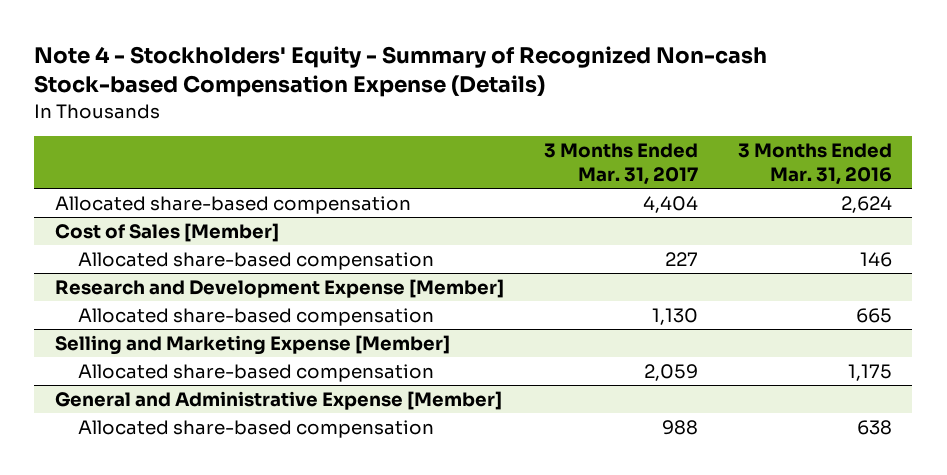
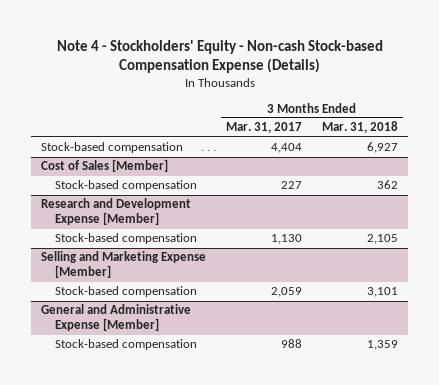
[34,46,768,98] Note 4 - Stockholders' Equity - Summary of Recognized Non-cash Stock-based Compensation Expense (Details) -> [56,39,383,73] Note 4 - Stockholders' Equity - Non-cash Stock-based Compensation Expense (Details)
[738,143,893,185] 3 Months Ended Mar. 31, 2016 -> none
none -> [322,121,399,134] Mar. 31, 2018
[54,195,411,214] Allocated share-based compensation -> [41,142,184,154] Stock-based compensation
[78,251,435,270] Allocated share-based compensation -> [55,180,198,192] Stock-based compensation
[78,307,435,326] Allocated share-based compensation -> [55,233,198,245] Stock-based compensation
[78,363,435,382] Allocated share-based compensation -> [55,286,198,298] Stock-based compensation
[78,419,435,438] Allocated share-based compensation -> [55,339,198,351] Stock-based compensation

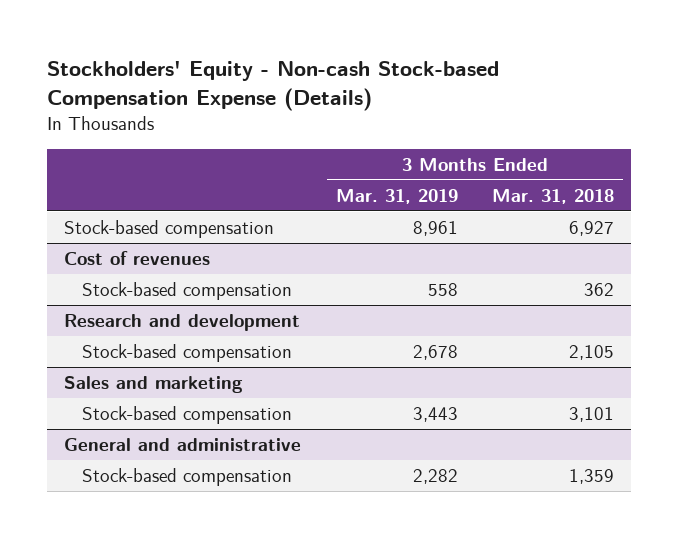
[56,39,383,73] Note 4 - Stockholders' Equity - Non-cash Stock-based Compensation Expense (Details) -> [47,61,500,112] Stockholders' Equity - Non-cash Stock-based Compensation Expense (Details)
[226,122,303,134] Mar. 31, 2017 -> none
none -> [335,188,458,204] Mar. 31, 2019
[41,159,169,173] Cost of Sales [Member] -> [64,250,211,265] Cost of revenues
[41,198,192,226] Research and Development Expense [Member] -> [64,313,301,331] Research and development
[41,251,207,279] Selling and Marketing Expense [Member] -> [64,375,244,393] Sales and marketing
[41,304,192,332] General and Administrative Expense [Member] -> [64,437,302,451] General and administrative

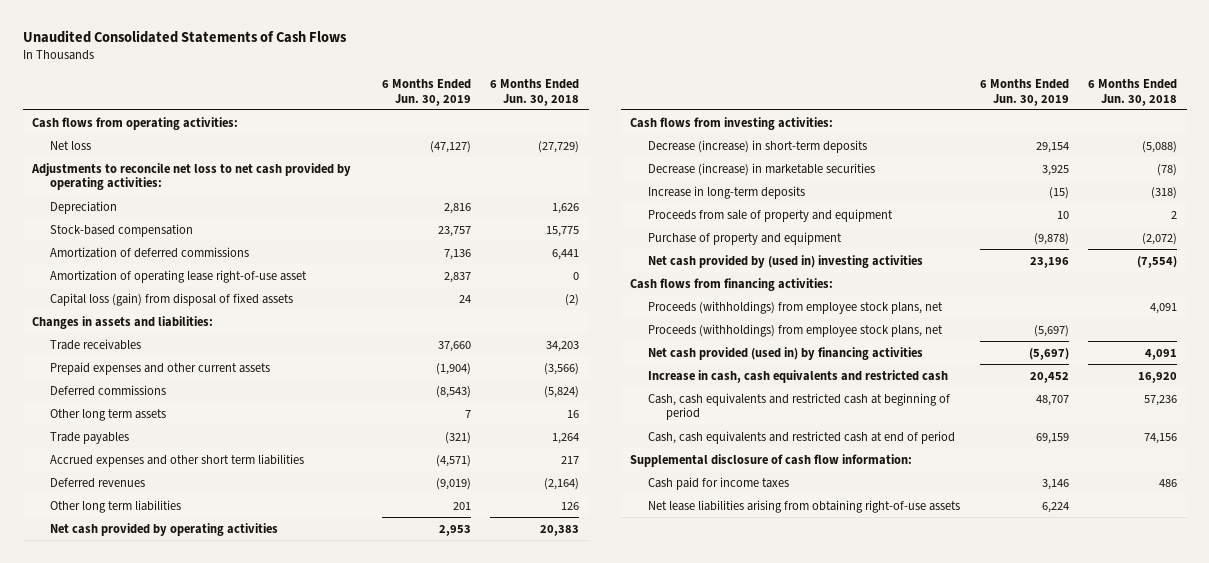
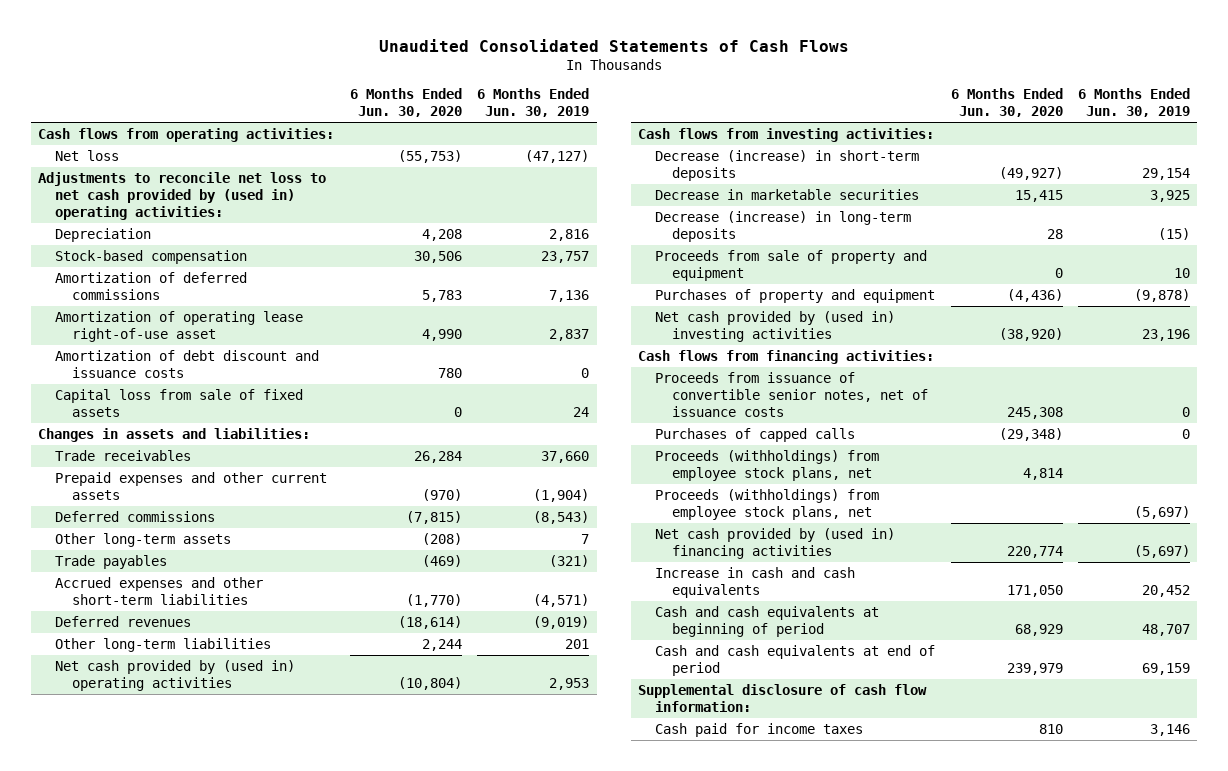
[490,78,580,106] 6 Months Ended Jun. 30, 2018 -> none
none -> [350,88,463,118] 6 Months Ended Jun. 30, 2020
[31,162,352,191] Adjustments to reconcile net loss to net cash provided by operating activities: -> [38,171,327,221] Adjustments to reconcile net loss to net cash provided by (used in) operating activities:
none -> [55,349,320,378] Amortization of debt discount and issuance costs
[50,292,294,306] Capital loss (gain) from disposal of fixed assets -> [55,388,304,417] Capital loss from sale of fixed assets
[50,408,167,421] Other long term assets -> [55,532,232,547] Other long-term assets
[50,453,305,467] Accrued expenses and other short term liabilities -> [55,576,264,605] Accrued expenses and other short-term liabilities
[50,499,182,513] Other long term liabilities -> [55,637,272,652] Other long-term liabilities
[50,522,279,536] Net cash provided by operating activities -> [55,659,296,691] Net cash provided by (used in) operating activities
[648,162,876,176] Decrease (increase) in marketable securities -> [655,188,920,200] Decrease in marketable securities
[648,185,806,199] Increase in long-term deposits -> [655,210,912,242] Decrease (increase) in long-term deposits
[648,231,843,245] Purchase of property and equipment -> [655,288,936,303] Purchases of property and equipment
none -> [655,371,929,418] Proceeds from issuance of convertible senior notes, net of issuance costs
none -> [655,427,856,442] Purchases of capped calls
[648,346,924,360] Net cash provided (used in) by financing activities -> [655,527,896,559] Net cash provided by (used in) financing activities
[648,369,949,383] Increase in cash, cash equivalents and restricted cash -> [655,566,856,598] Increase in cash and cash equivalents
[648,392,951,421] Cash, cash equivalents and restricted cash at beginning of period -> [655,605,880,637] Cash and cash equivalents at beginning of period
[648,430,956,444] Cash, cash equivalents and restricted cash at end of period -> [655,644,936,676] Cash and cash equivalents at end of period
[648,499,961,513] Net lease liabilities arising from obtaining right-of-use assets -> none

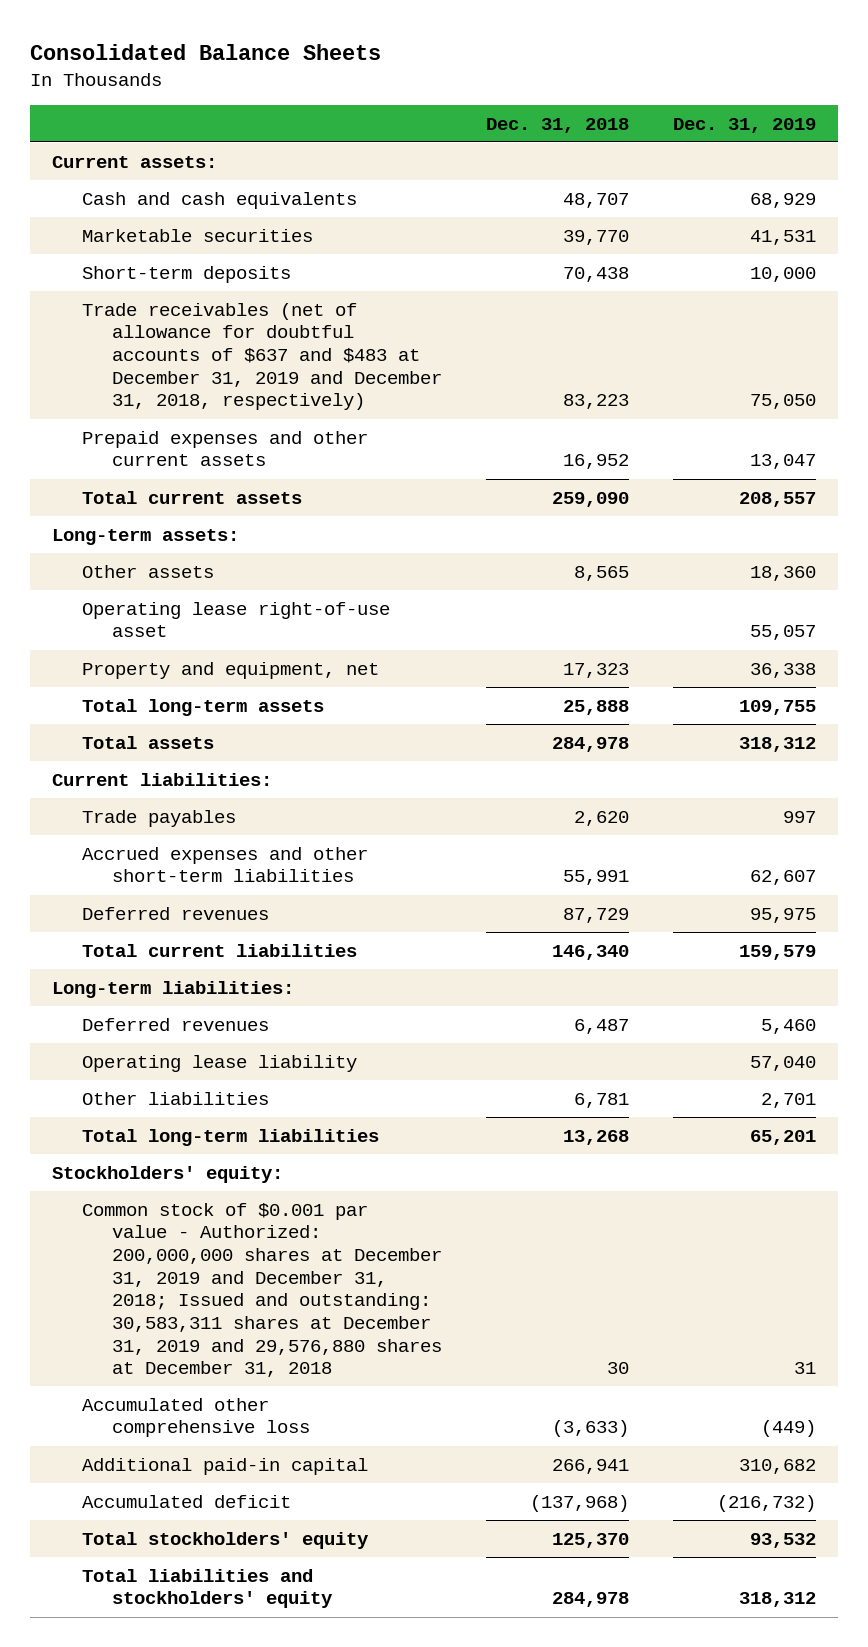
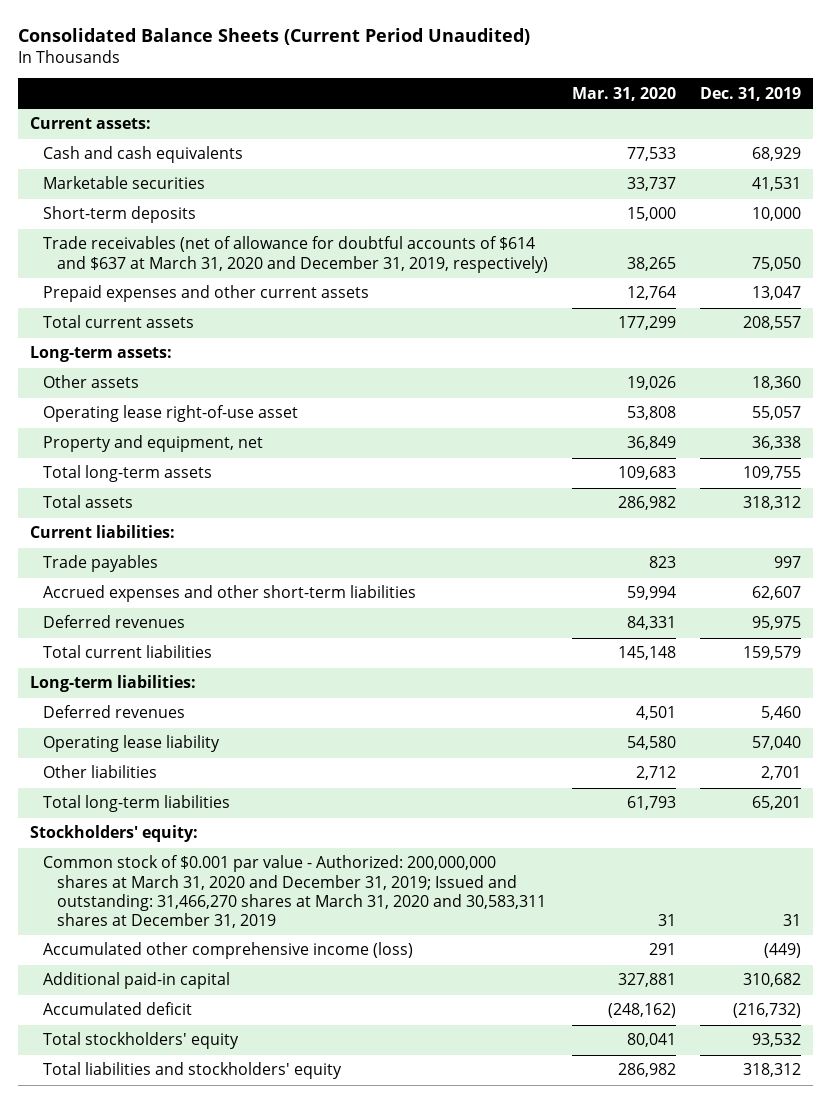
[30,43,382,60] Consolidated Balance Sheets -> [18,27,531,45] Consolidated Balance Sheets (Current Period Unaudited)
[486,117,630,133] Dec. 31, 2018 -> none
none -> [571,86,676,101] Mar. 31, 2020
[82,302,443,411] Trade receivables (net of allowance for doubtful accounts of $637 and $483 at December 31, 2019 and December 31, 2018, respectively) -> [43,236,548,273] Trade receivables (net of allowance for doubtful accounts of $614 and $637 at March 31, 2020 and December 31, 2019, respectively)
[82,1202,443,1378] Common stock of $0.001 par value - Authorized: 200,000,000 shares at December 31, 2019 and December 31, 2018; Issued and outstanding: 30,583,311 shares at December 31, 2019 and 29,576,880 shares at December 31, 2018 -> [43,855,546,928] Common stock of $0.001 par value - Authorized: 200,000,000 shares at March 31, 2020 and December 31, 2019; Issued and outstanding: 31,466,270 shares at March 31, 2020 and 30,583,311 shares at December 31, 2019
[82,1397,311,1438] Accumulated other comprehensive loss -> [43,942,414,960] Accumulated other comprehensive income (loss)

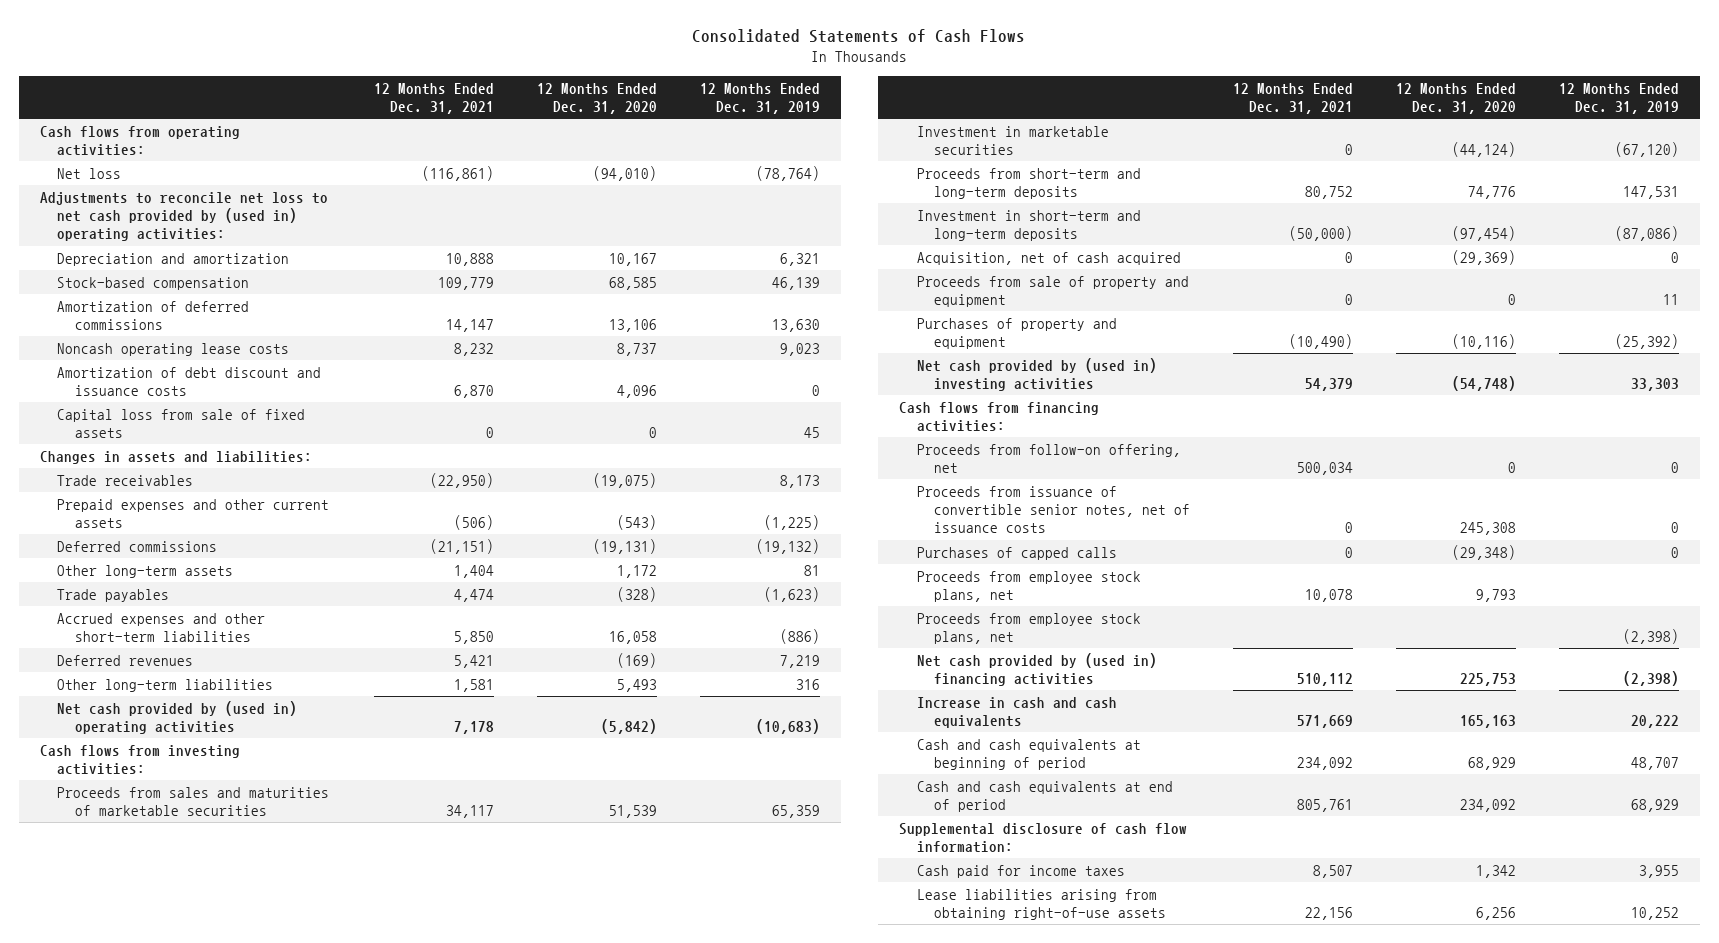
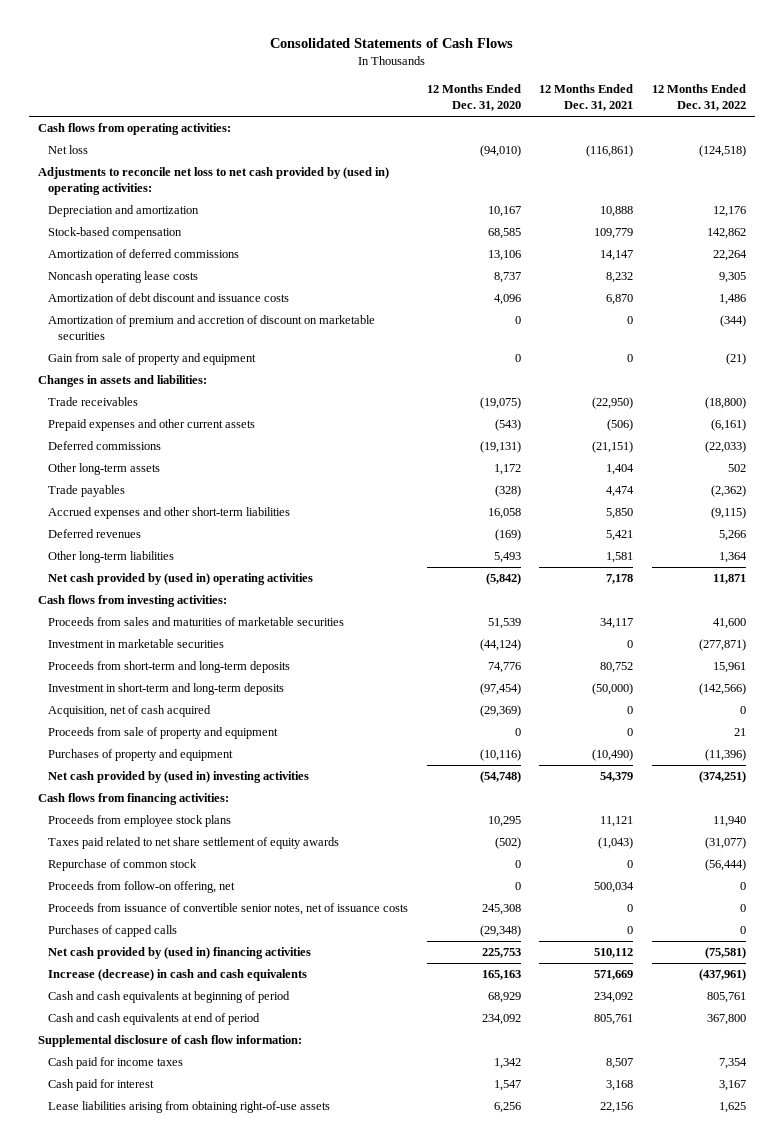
[699,82,820,114] 12 Months Ended Dec. 31, 2019 -> none
none -> [651,83,746,112] 12 Months Ended Dec. 31, 2022
none -> [48,315,376,341] Amortization of premium and accretion of discount on marketable securities
[57,408,306,438] Capital loss from sale of fixed assets -> [48,353,257,366] Gain from sale of property and equipment
none -> [48,815,232,828] Proceeds from employee stock plans
none -> [48,837,340,850] Taxes paid related to net share settlement of equity awards
none -> [48,859,198,872] Repurchase of common stock
[916,570,1141,602] Proceeds from employee stock plans, net -> none
[916,612,1141,644] Proceeds from employee stock plans, net -> none
[916,696,1117,728] Increase in cash and cash equivalents -> [48,969,308,982] Increase (decrease) in cash and cash equivalents
none -> [48,1079,155,1092] Cash paid for interest

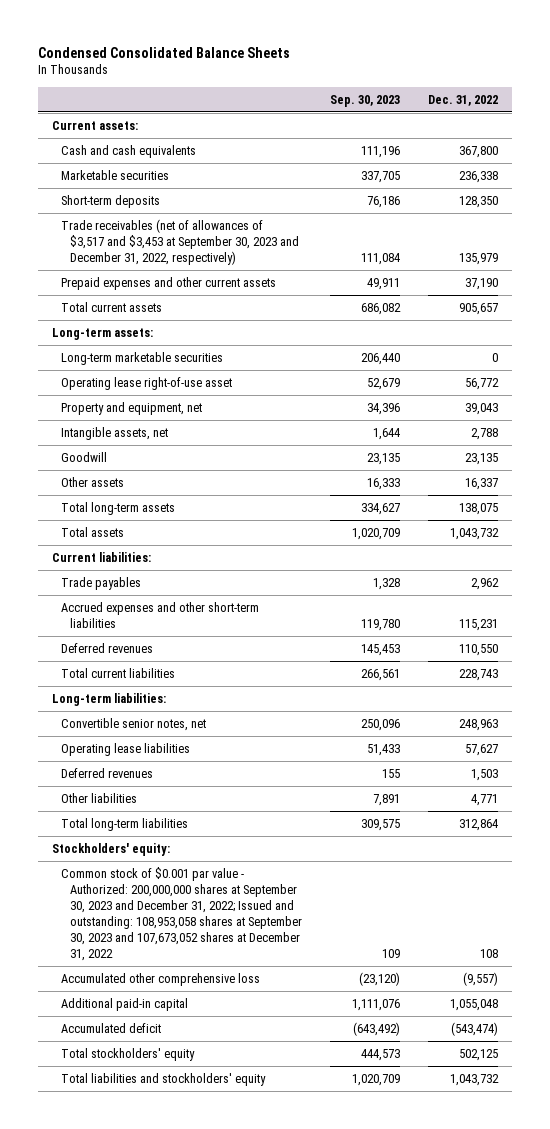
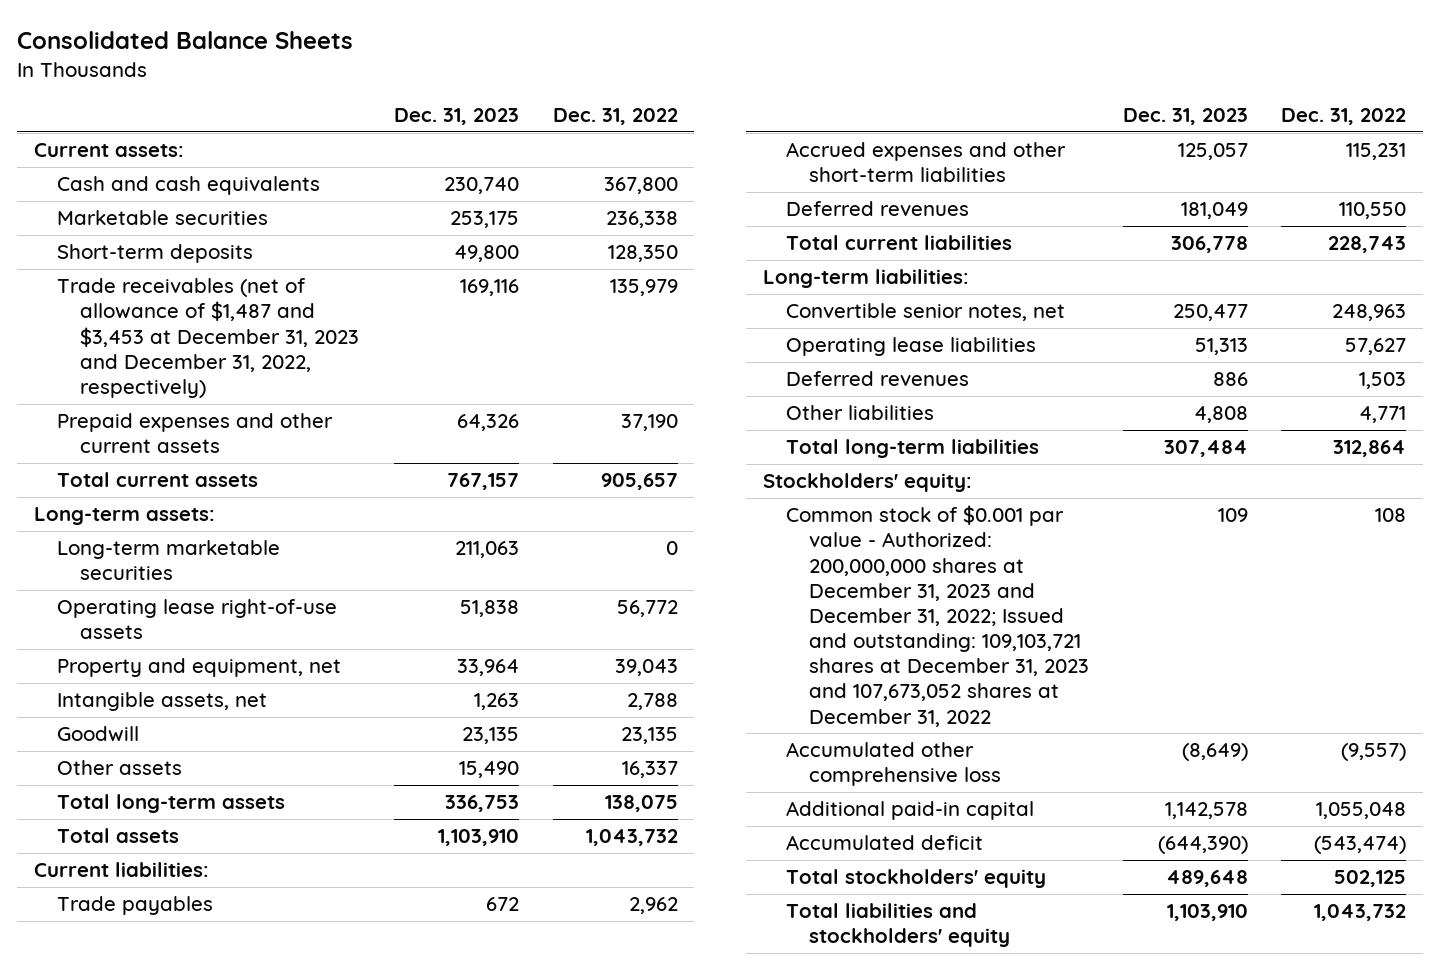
[38,46,291,58] Condensed Consolidated Balance Sheets -> [17,31,354,50] Consolidated Balance Sheets
[330,94,401,107] Sep. 30, 2023 -> none
none -> [393,108,519,126] Dec. 31, 2023
[61,219,300,266] Trade receivables (net of allowances of $3,517 and $3,453 at September 30, 2023 and December 31, 2022, respectively) -> [57,278,360,398] Trade receivables (net of allowance of $1,487 and $3,453 at December 31, 2023 and December 31, 2022, respectively)
[61,377,233,391] Operating lease right-of-use asset -> [57,599,338,640] Operating lease right-of-use assets
[61,867,303,962] Common stock of $0.001 par value - Authorized: 200,000,000 shares at September 30, 2023 and December 31, 2022; Issued and outstanding: 108,953,058 shares at September 30, 2023 and 107,673,052 shares at December 31, 2022 -> [785,505,1090,727] Common stock of $0.001 par value - Authorized: 200,000,000 shares at December 31, 2023 and December 31, 2022; Issued and outstanding: 109,103,721 shares at December 31, 2023 and 107,673,052 shares at December 31, 2022

